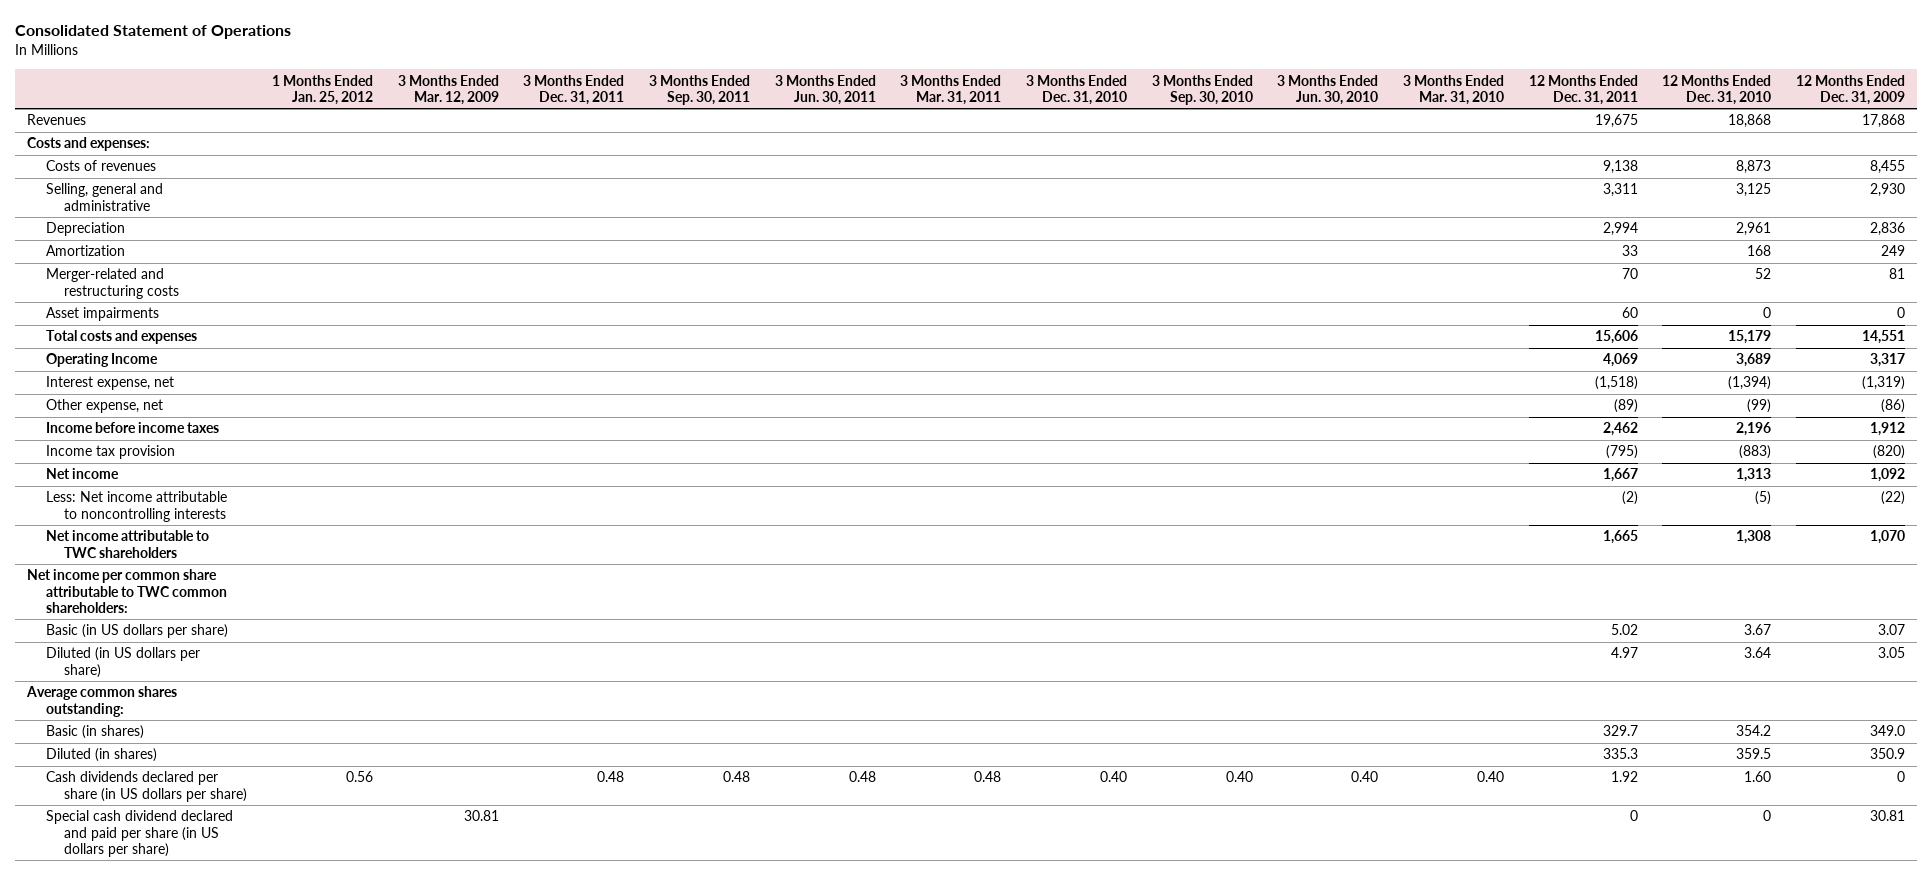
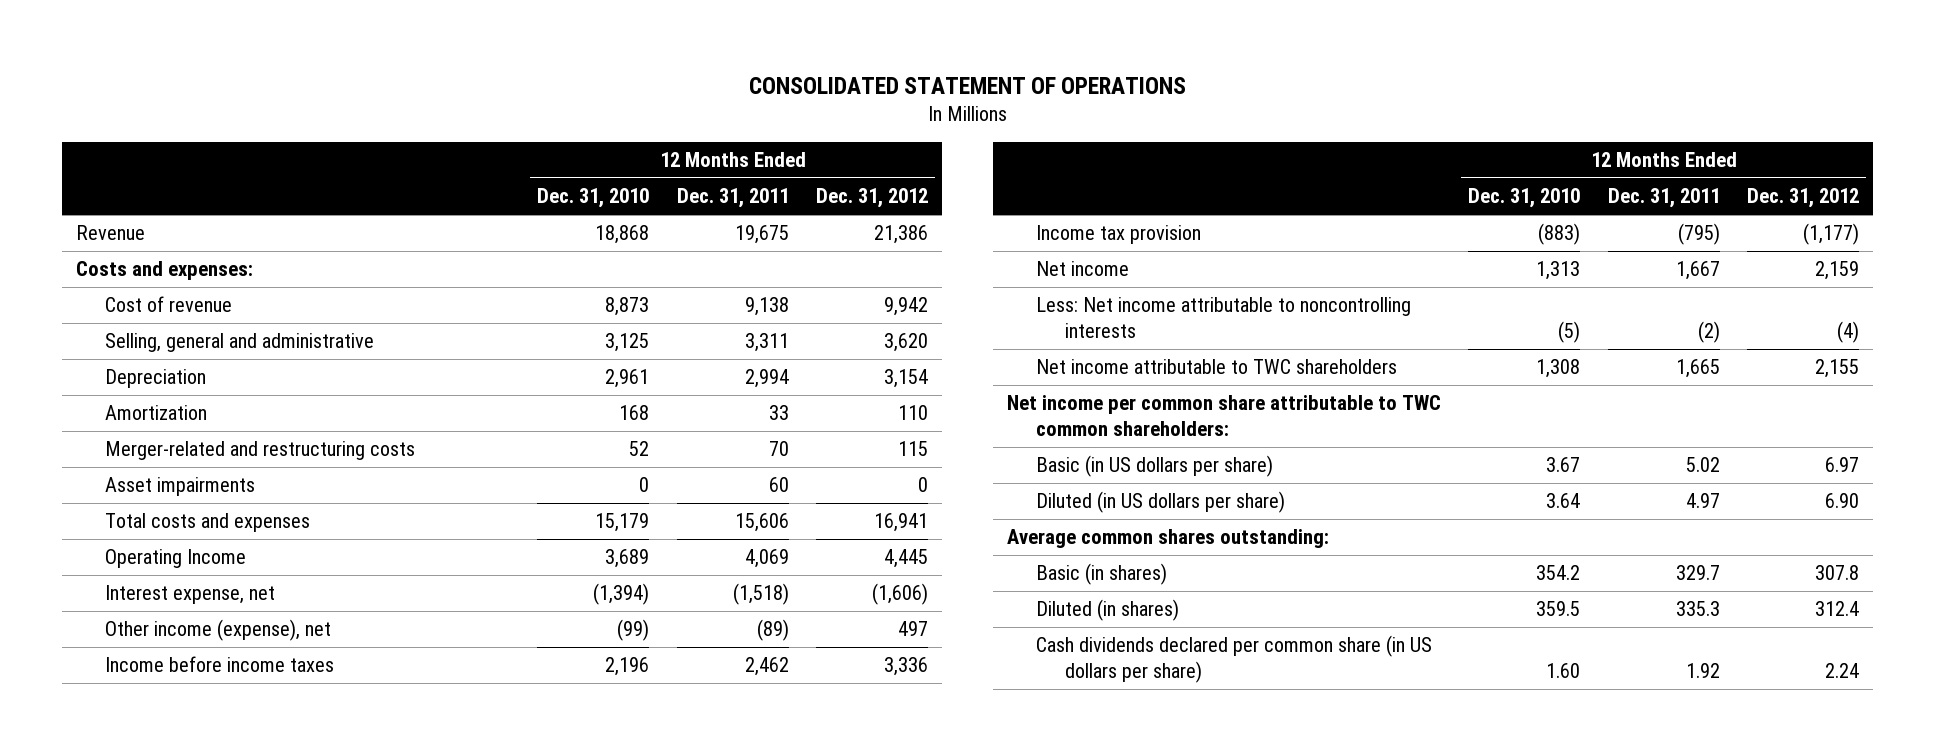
[14,25,291,40] Consolidated Statement of Operations -> [748,76,1186,94] CONSOLIDATED STATEMENT OF OPERATIONS
[271,74,373,106] 1 Months Ended Jan. 25, 2012 -> none
[397,74,499,106] 3 Months Ended Mar. 12, 2009 -> none
[523,74,625,106] 3 Months Ended Dec. 31, 2011 -> none
[648,74,750,106] 3 Months Ended Sep. 30, 2011 -> none
[774,74,876,106] 3 Months Ended Jun. 30, 2011 -> none
[900,74,1002,106] 3 Months Ended Mar. 31, 2011 -> none
[1026,74,1128,106] 3 Months Ended Dec. 31, 2010 -> none
[1151,74,1253,106] 3 Months Ended Sep. 30, 2010 -> none
[1277,74,1379,106] 3 Months Ended Jun. 30, 2010 -> none
[1403,74,1505,106] 3 Months Ended Mar. 31, 2010 -> none
[1796,74,1906,106] 12 Months Ended Dec. 31, 2009 -> none
none -> [816,188,929,209] Dec. 31, 2012
[26,114,86,126] Revenues -> [75,225,145,241] Revenue
[45,160,156,172] Costs of revenues -> [105,296,233,313] Cost of revenue
[45,399,163,414] Other expense, net -> [105,619,332,642] Other income (expense), net
[45,810,233,858] Special cash dividend declared and paid per share (in US dollars per share) -> none
[45,771,248,802] Cash dividends declared per share (in US dollars per share) -> [1036,635,1433,684] Cash dividends declared per common share (in US dollars per share)

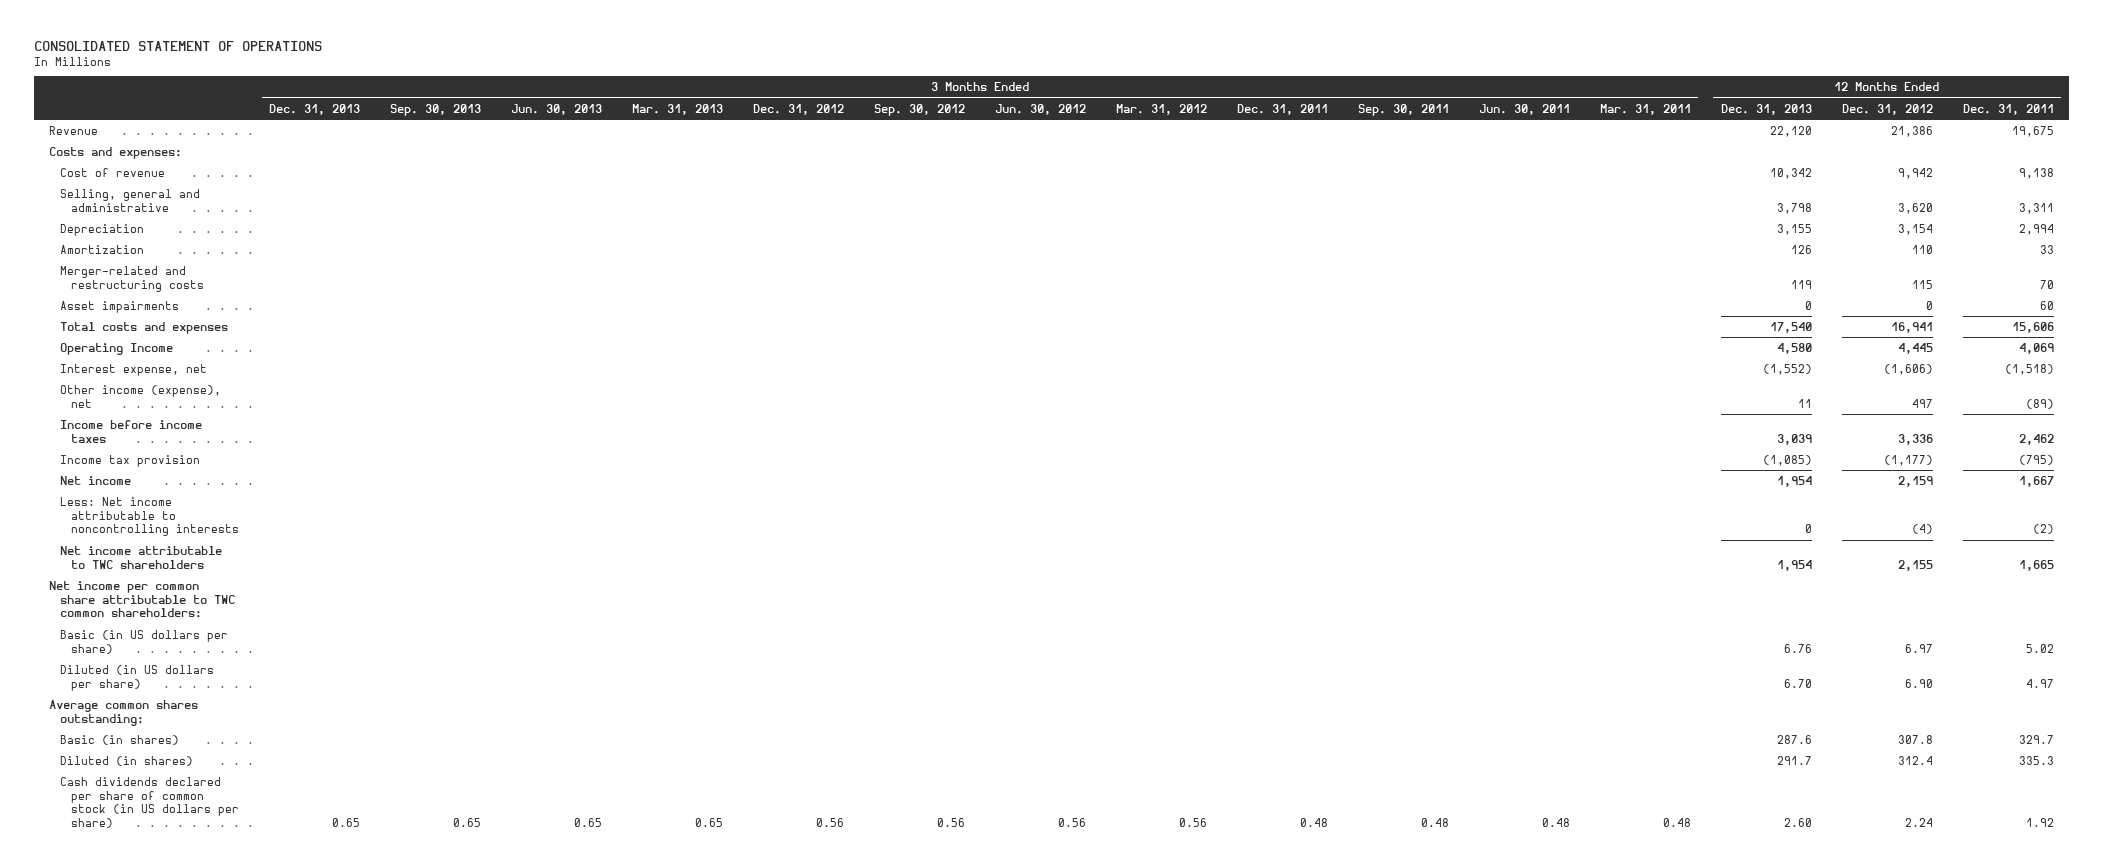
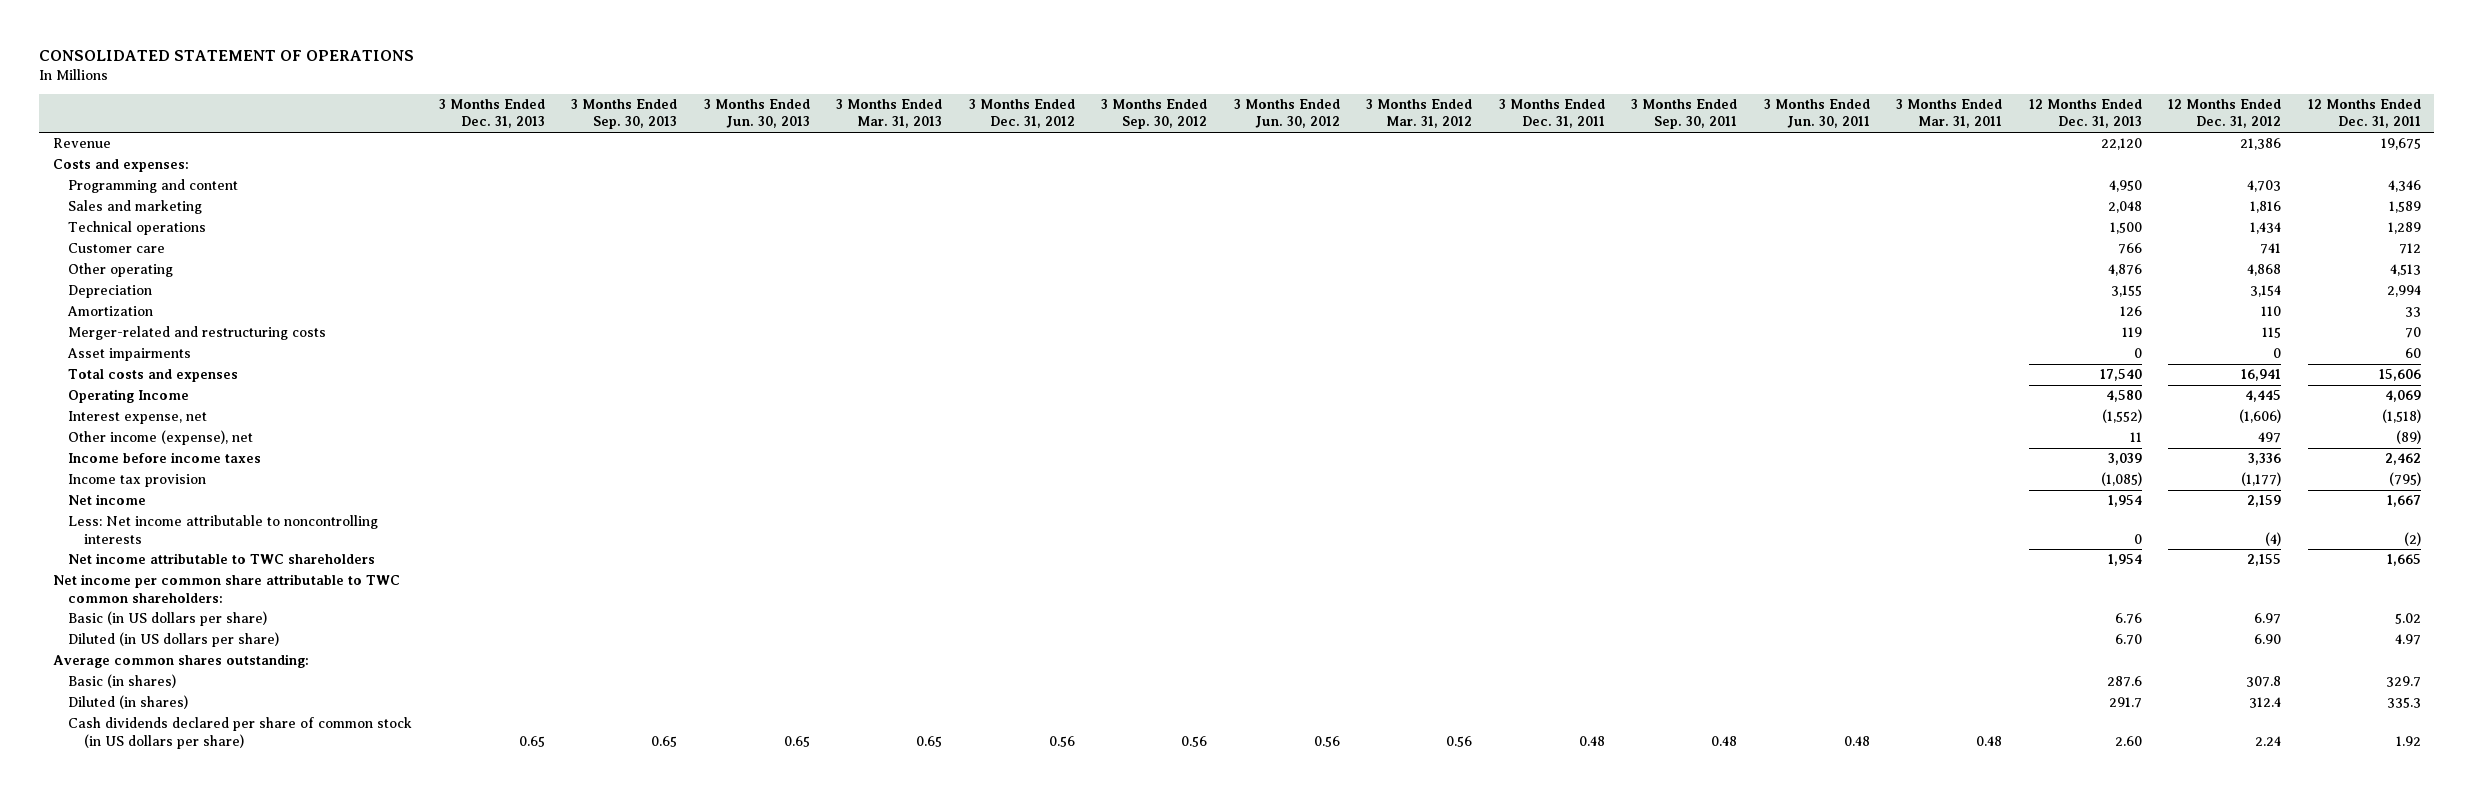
[60,167,166,177] Cost of revenue -> none
[60,188,201,212] Selling, general and administrative -> none
none -> [68,179,239,194] Programming and content
none -> [68,200,203,215] Sales and marketing
none -> [68,221,207,236] Technical operations
none -> [68,243,166,254] Customer care
none -> [68,263,174,278] Other operating

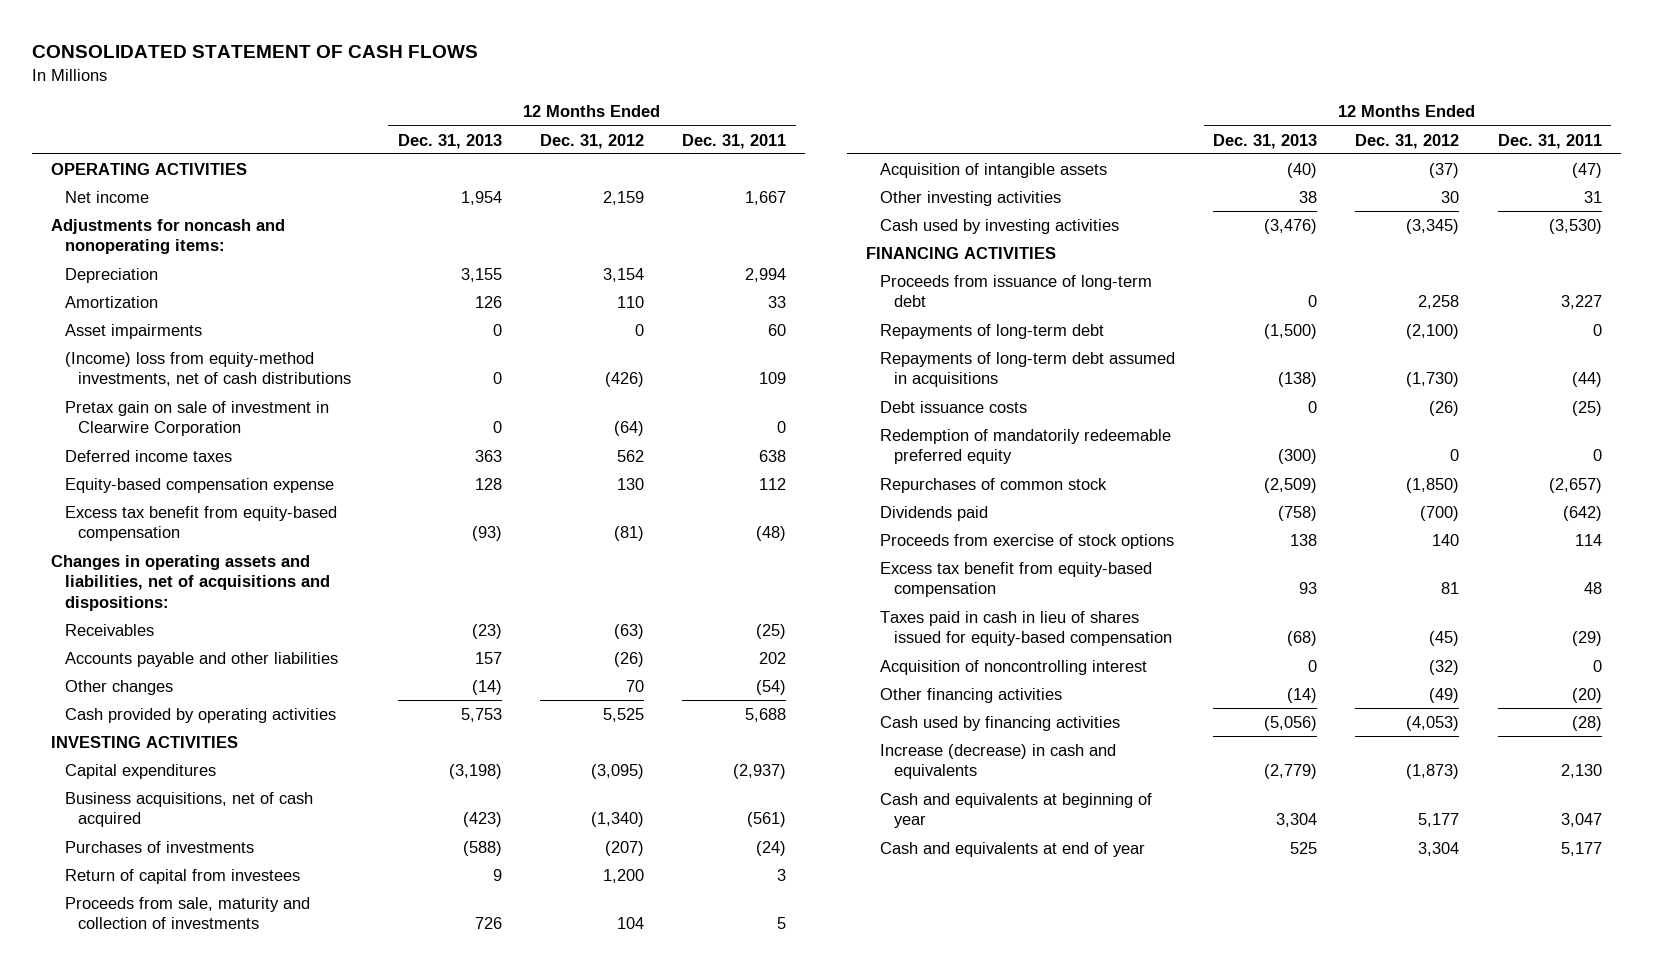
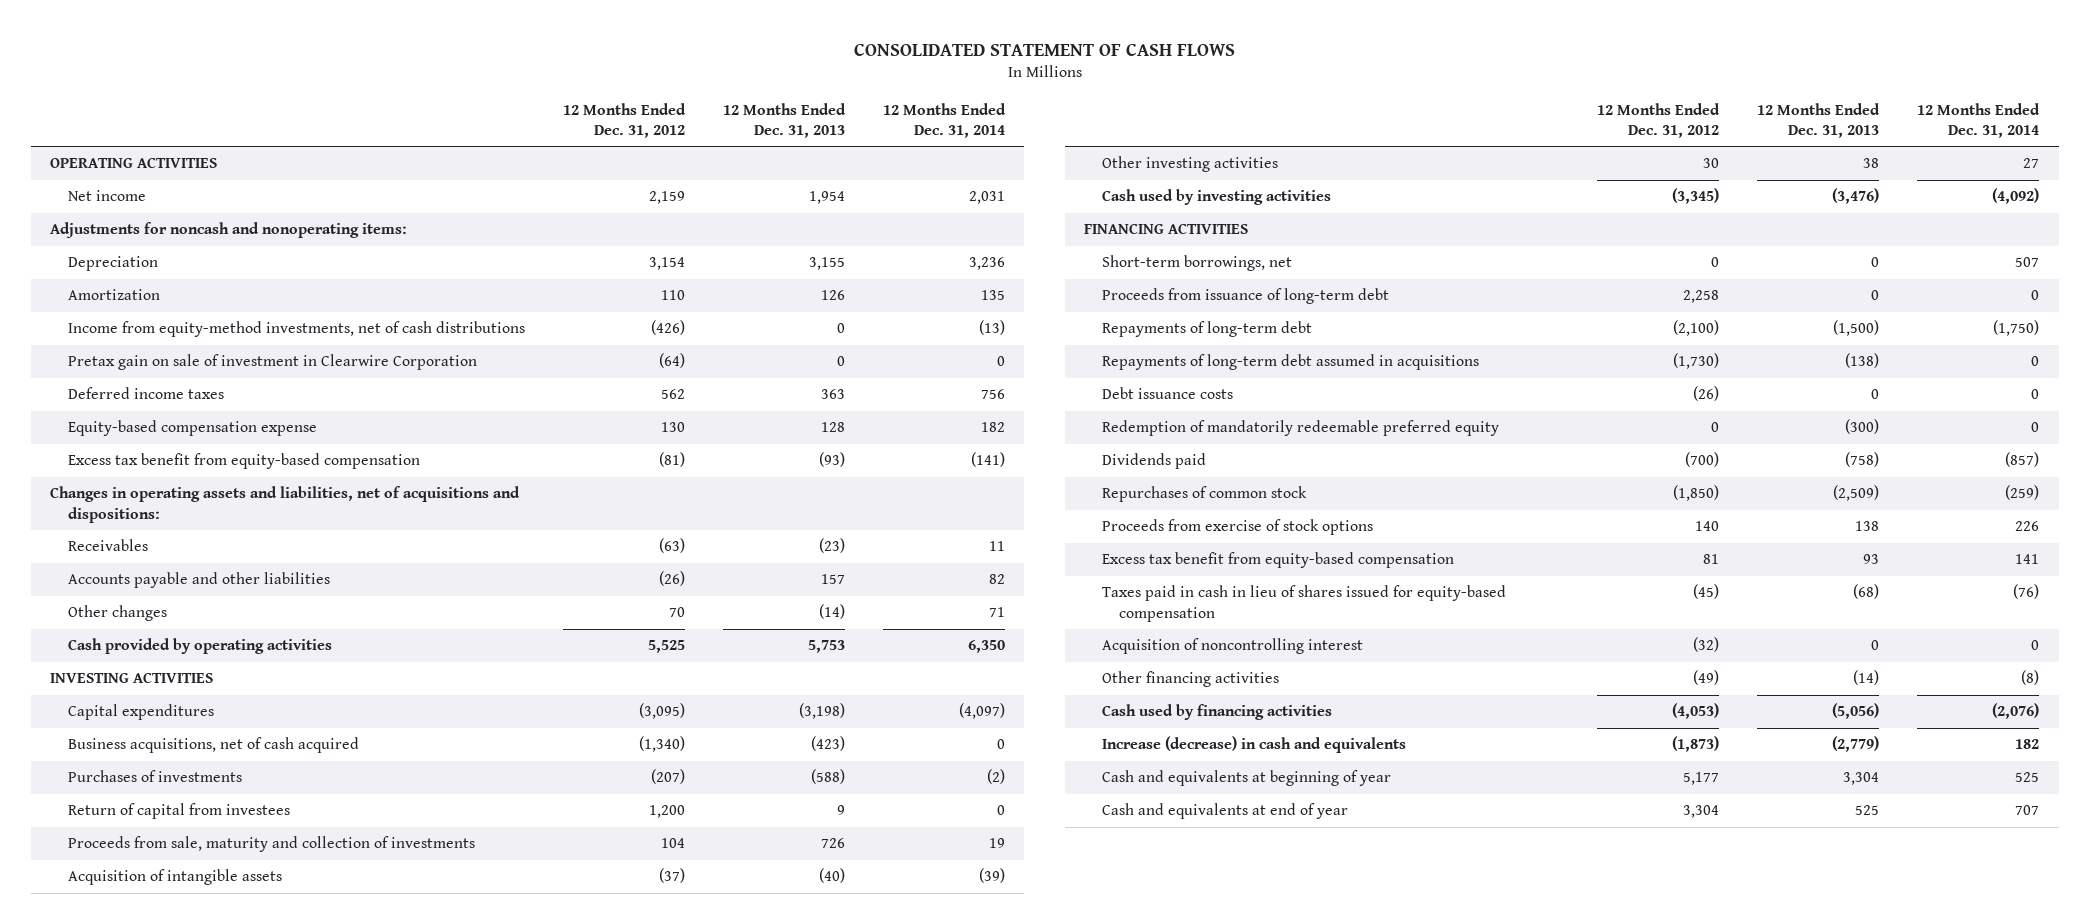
[682,133,787,149] Dec. 31, 2011 -> none
none -> [883,102,1007,138] 12 Months Ended Dec. 31, 2014
[64,323,202,339] Asset impairments -> none
[64,351,352,387] (Income) loss from equity-method investments, net of cash distributions -> [67,321,525,338] Income from equity-method investments, net of cash distributions
none -> [1101,255,1292,272] Short-term borrowings, net
[880,477,1108,493] Repurchases of common stock -> [1101,486,1307,503] Repurchases of common stock

